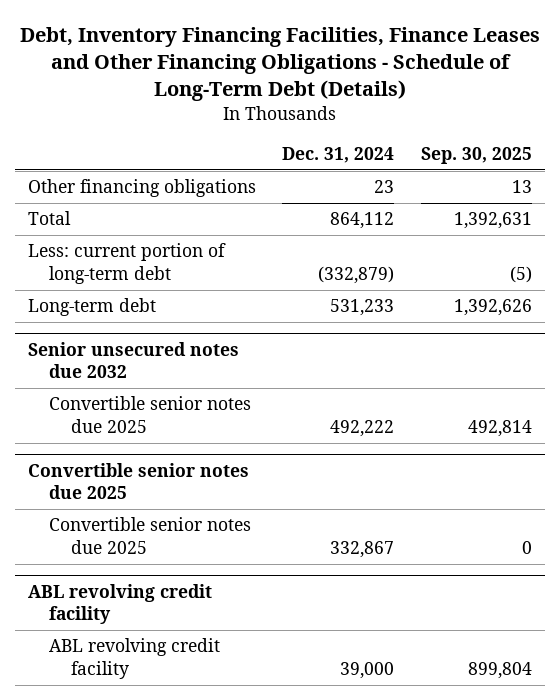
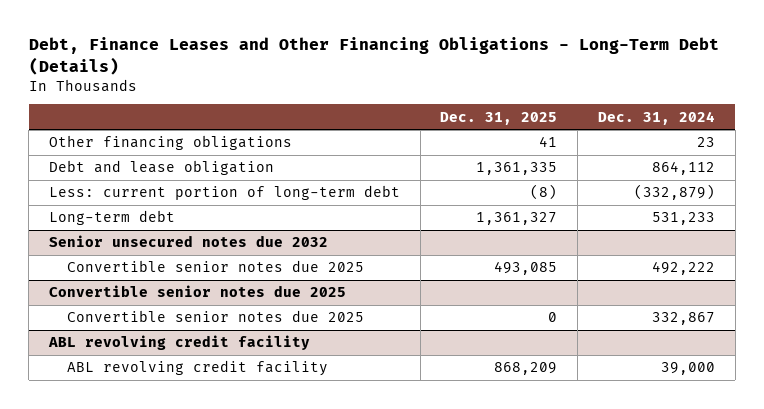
[19,26,540,102] Debt, Inventory Financing Facilities, Finance Leases and Other Financing Obligations - Schedule of Long-Term Debt (Details) -> [28,37,719,75] Debt, Finance Leases and Other Financing Obligations - Long-Term Debt (Details)
[421,147,533,165] Sep. 30, 2025 -> none
none -> [440,111,558,125] Dec. 31, 2025
[27,211,71,226] Total -> [48,160,274,176] Debt and lease obligation

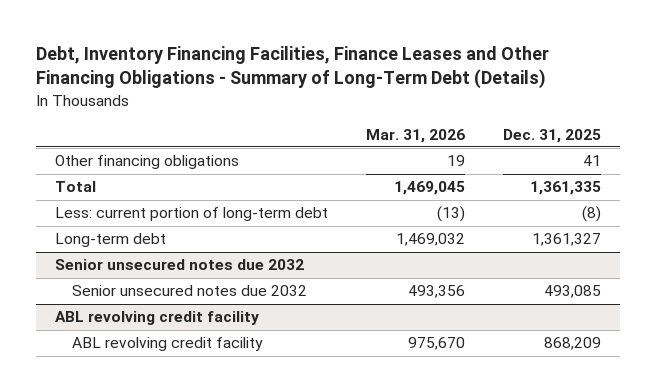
[28,37,719,75] Debt, Finance Leases and Other Financing Obligations - Long-Term Debt (Details) -> [36,46,550,90] Debt, Inventory Financing Facilities, Finance Leases and Other Financing Obligations - Summary of Long-Term Debt (Details)
[597,110,715,125] Dec. 31, 2024 -> none
none -> [365,128,465,143] Mar. 31, 2026
[48,160,274,176] Debt and lease obligation -> [55,181,97,193] Total
[48,285,346,298] Convertible senior notes due 2025 -> none
[66,310,364,323] Convertible senior notes due 2025 -> none
[66,260,364,273] Convertible senior notes due 2025 -> [72,285,308,297] Senior unsecured notes due 2032

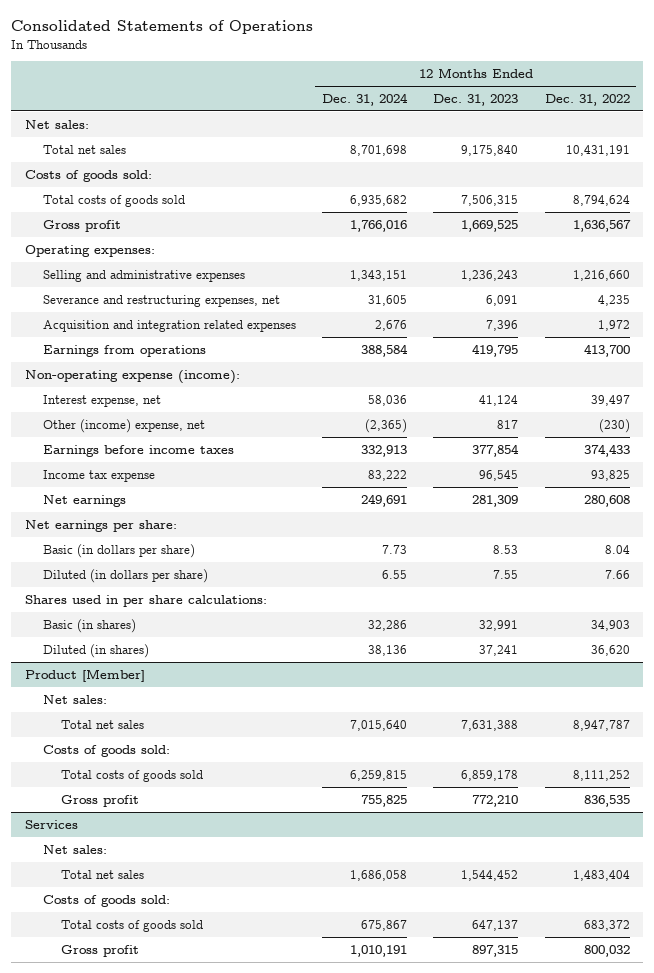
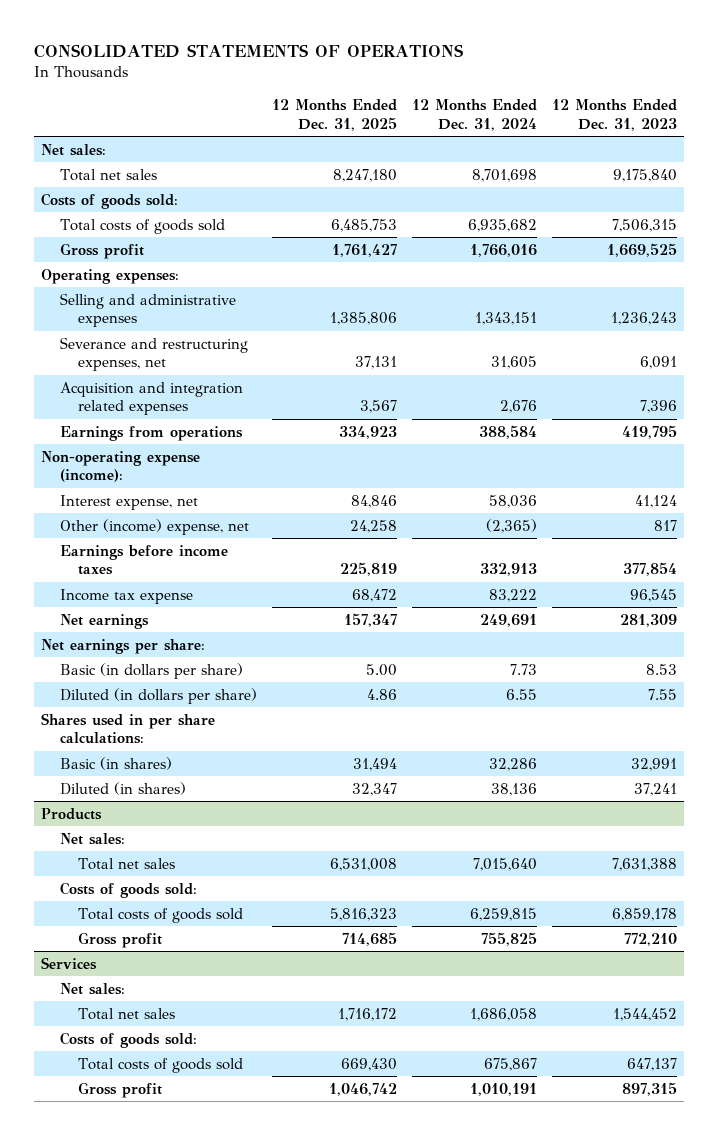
[11,20,314,35] Consolidated Statements of Operations -> [33,44,463,59] CONSOLIDATED STATEMENTS OF OPERATIONS
[544,93,630,106] Dec. 31, 2022 -> none
none -> [271,98,397,131] 12 Months Ended Dec. 31, 2025
[24,668,145,682] Product [Member] -> [41,807,103,820] Products

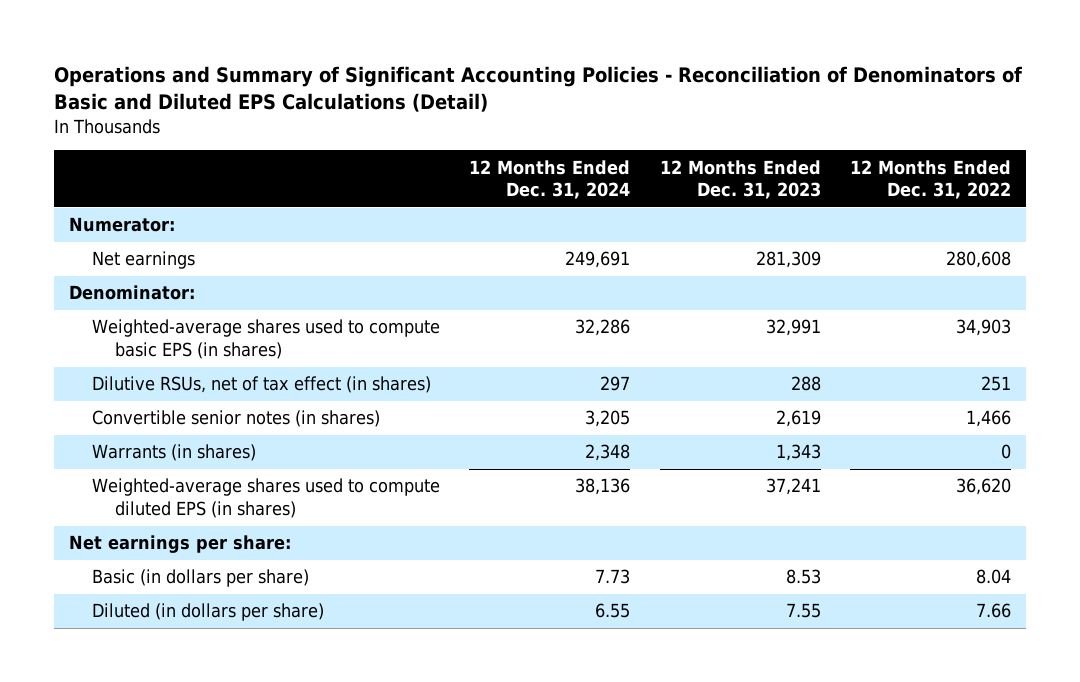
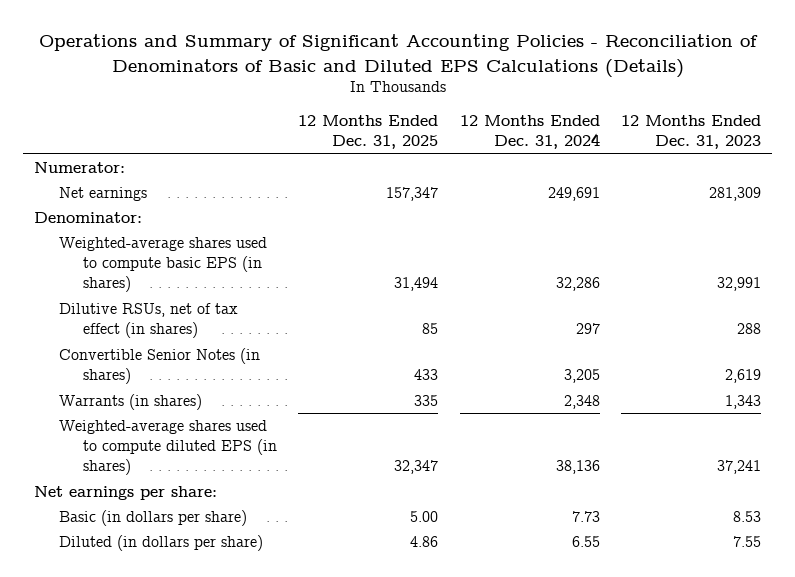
[54,65,1023,113] Operations and Summary of Significant Accounting Policies - Reconciliation of Denominators of Basic and Diluted EPS Calculations (Detail) -> [38,34,758,78] Operations and Summary of Significant Accounting Policies - Reconciliation of Denominators of Basic and Diluted EPS Calculations (Details)
[850,159,1012,200] 12 Months Ended Dec. 31, 2022 -> none
none -> [298,115,439,150] 12 Months Ended Dec. 31, 2025
[92,410,381,428] Convertible senior notes (in shares) -> [58,348,260,385] Convertible Senior Notes (in shares)

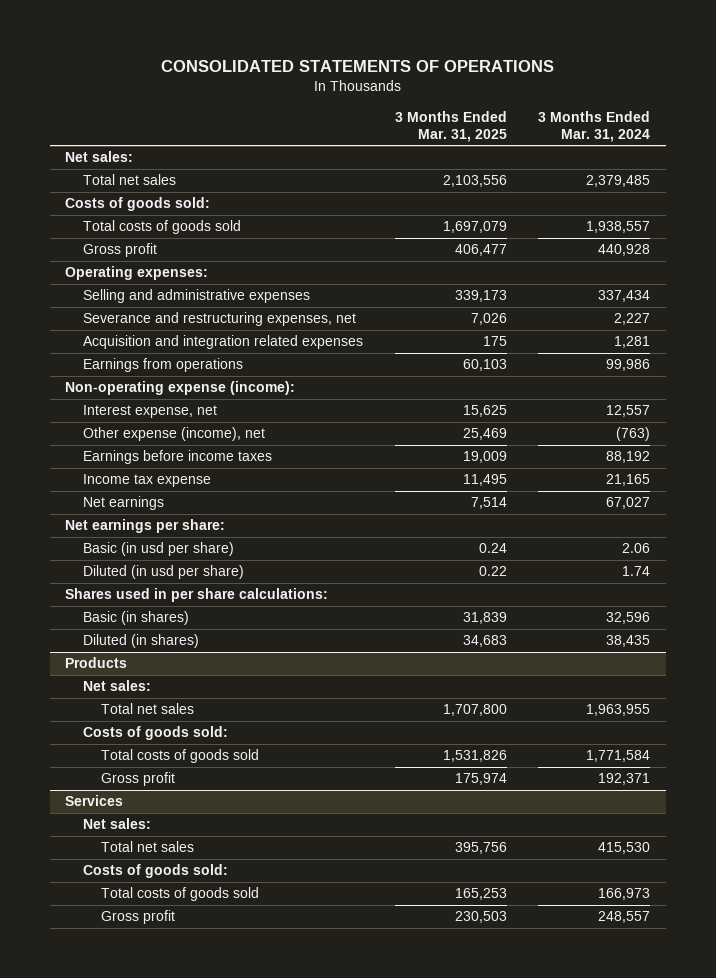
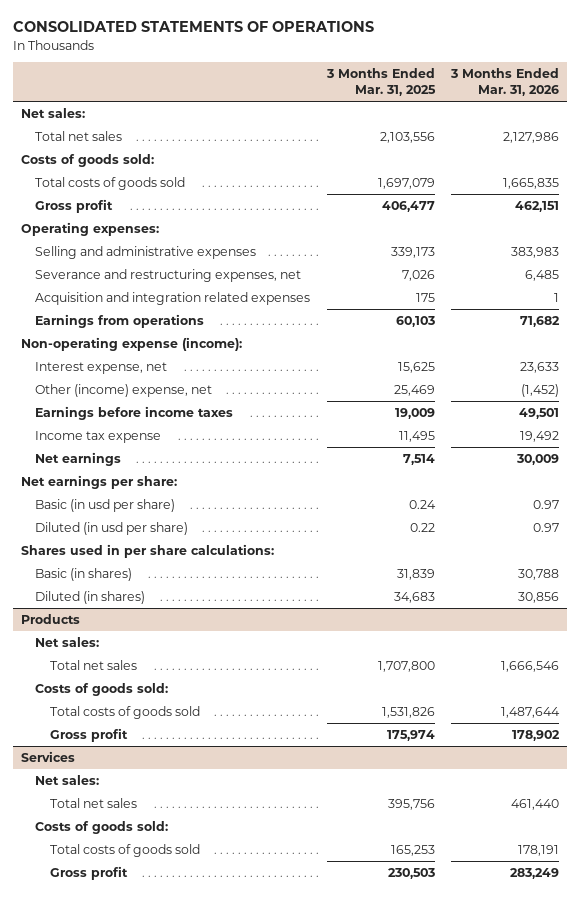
[538,110,651,142] 3 Months Ended Mar. 31, 2024 -> none
none -> [450,68,560,97] 3 Months Ended Mar. 31, 2026
[83,427,266,442] Other expense (income), net -> [35,383,213,397] Other (income) expense, net

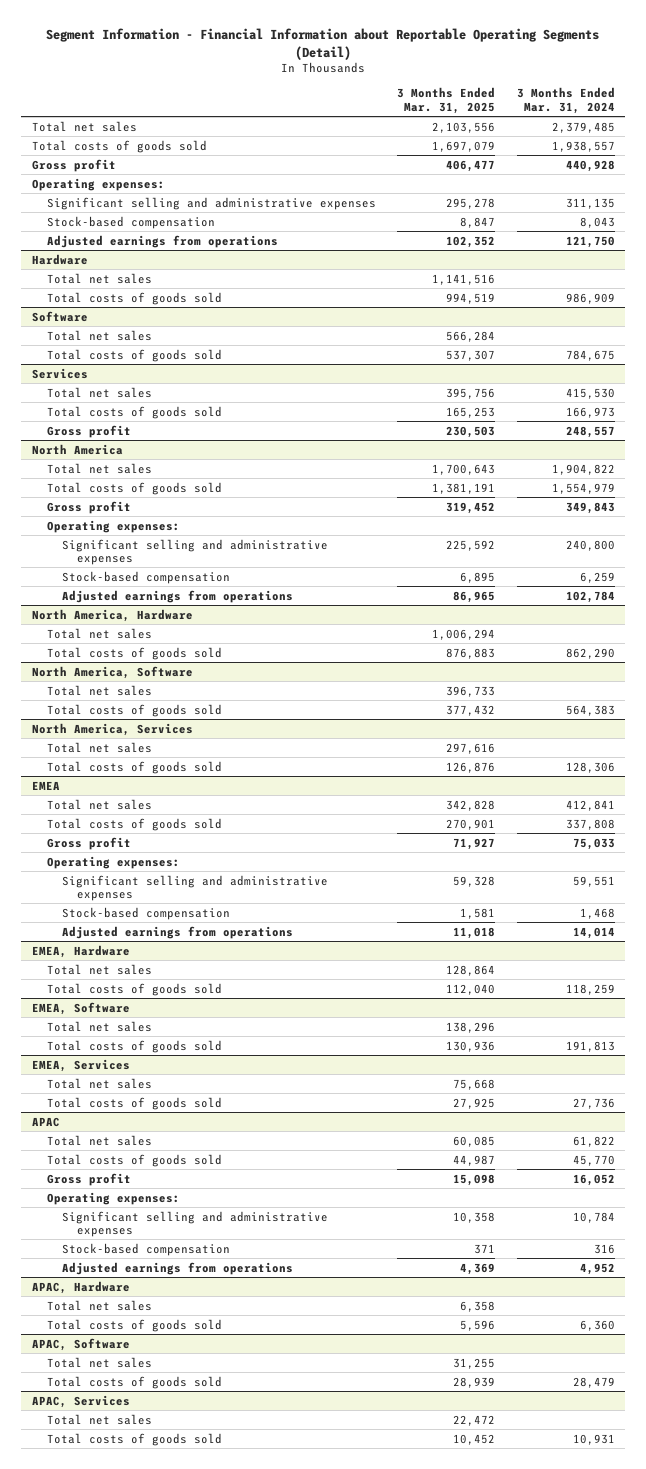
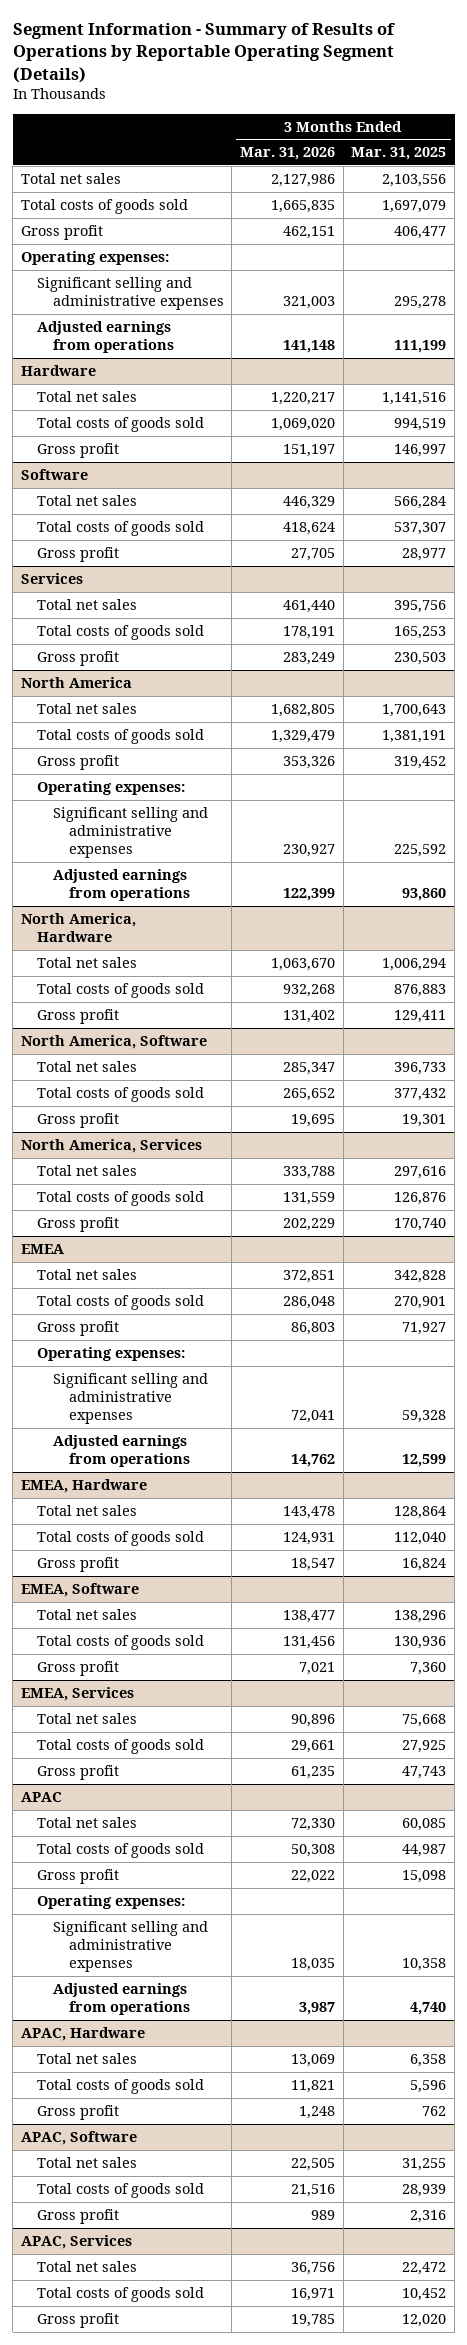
[46,27,600,60] Segment Information - Financial Information about Reportable Operating Segments (Detail) -> [12,23,395,83] Segment Information - Summary of Results of Operations by Reportable Operating Segment (Details)
[516,87,615,114] 3 Months Ended Mar. 31, 2024 -> none
none -> [240,147,336,161] Mar. 31, 2026
[46,215,215,229] Stock-based compensation -> none
[446,235,496,248] 102,352 -> [394,340,447,354] 111,199
none -> [36,442,119,458] Gross profit
none -> [36,546,119,562] Gross profit
[61,570,230,584] Stock-based compensation -> none
[453,590,496,603] 86,965 -> [402,888,447,902] 93,860
none -> [36,1008,119,1024] Gross profit
none -> [36,1112,119,1128] Gross profit
none -> [36,1216,119,1232] Gross profit
[61,906,230,920] Stock-based compensation -> none
[453,926,496,939] 11,018 -> [402,1454,447,1468] 12,599
none -> [36,1556,119,1572] Gross profit
none -> [36,1660,119,1676] Gross profit
none -> [36,1764,119,1780] Gross profit
[61,1242,230,1256] Stock-based compensation -> none
[460,1262,496,1275] 4,369 -> [410,2002,447,2016] 4,740
none -> [36,2104,119,2120] Gross profit
none -> [36,2208,119,2224] Gross profit
none -> [36,2312,119,2328] Gross profit

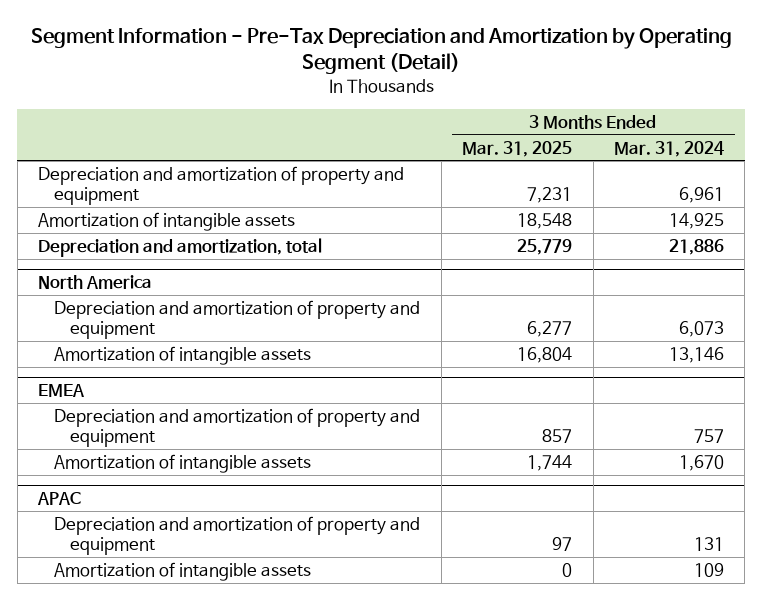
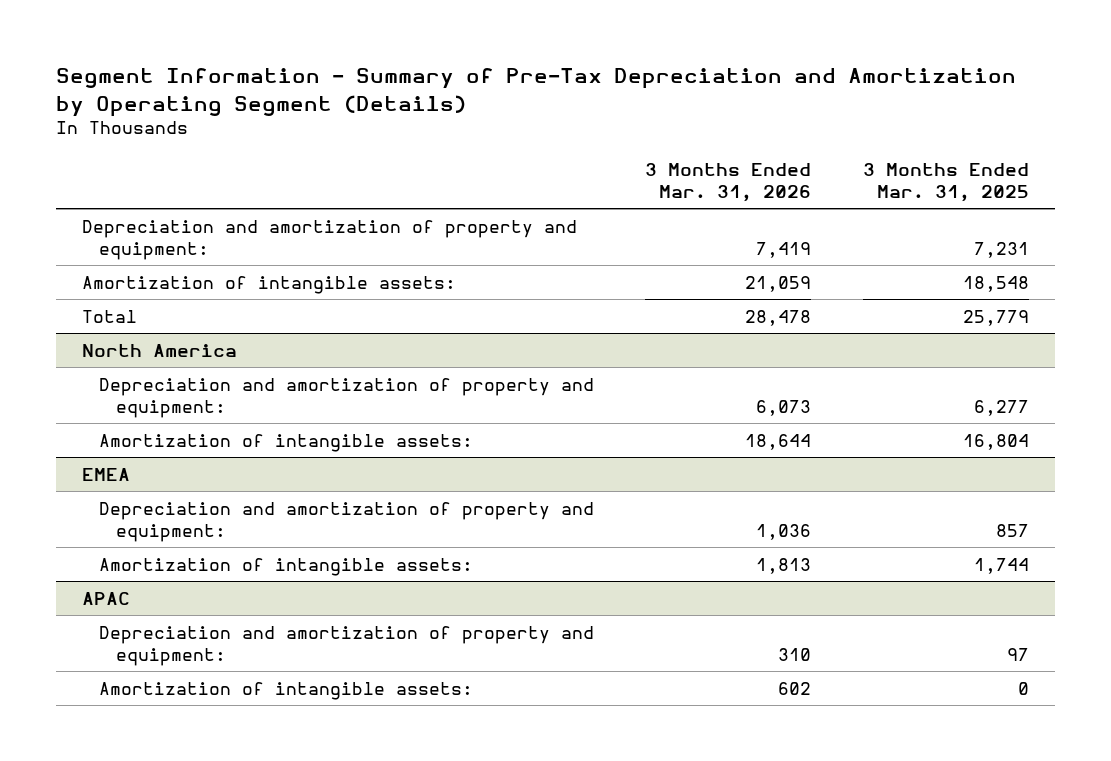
[31,28,733,75] Segment Information - Pre-Tax Depreciation and Amortization by Operating Segment (Detail) -> [55,68,1016,117] Segment Information - Summary of Pre-Tax Depreciation and Amortization by Operating Segment (Details)
[614,140,725,157] Mar. 31, 2024 -> none
none -> [645,162,812,202] 3 Months Ended Mar. 31, 2026
[38,165,405,206] Depreciation and amortization of property and equipment -> [81,219,577,260] Depreciation and amortization of property and equipment:
[38,211,296,231] Amortization of intangible assets -> [81,275,456,294] Amortization of intangible assets:
[38,237,323,257] Depreciation and amortization, total -> [81,309,137,323] Total
[54,299,421,340] Depreciation and amortization of property and equipment -> [98,377,594,418] Depreciation and amortization of property and equipment:
[54,345,312,365] Amortization of intangible assets -> [98,433,473,452] Amortization of intangible assets:
[54,407,421,448] Depreciation and amortization of property and equipment -> [98,501,594,542] Depreciation and amortization of property and equipment:
[54,453,312,473] Amortization of intangible assets -> [98,557,473,576] Amortization of intangible assets:
[54,515,421,556] Depreciation and amortization of property and equipment -> [98,625,594,666] Depreciation and amortization of property and equipment:
[54,561,312,581] Amortization of intangible assets -> [98,681,473,700] Amortization of intangible assets:

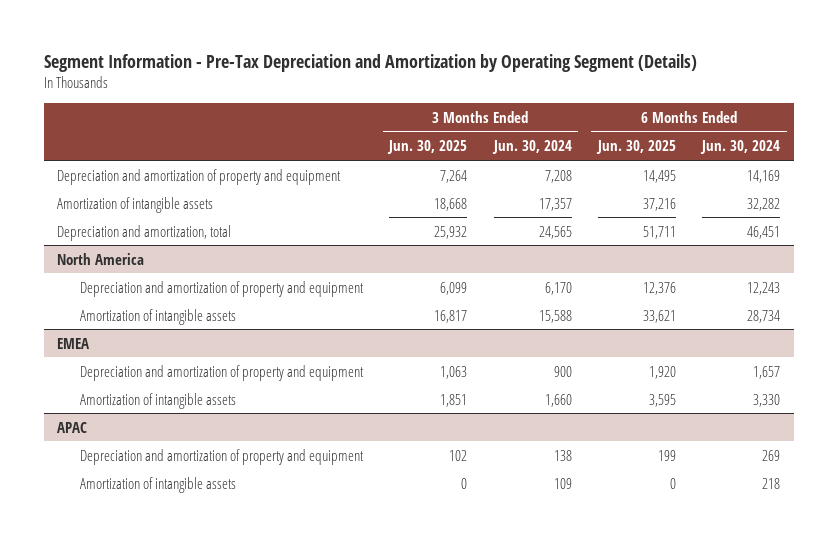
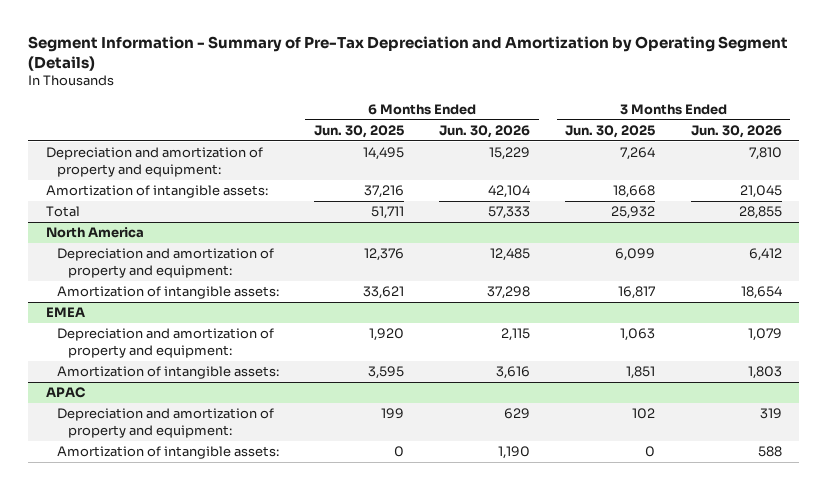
[43,53,697,72] Segment Information - Pre-Tax Depreciation and Amortization by Operating Segment (Details) -> [28,36,789,72] Segment Information - Summary of Pre-Tax Depreciation and Amortization by Operating Segment (Details)
[491,140,572,155] Jun. 30, 2024 -> none
[700,140,781,155] Jun. 30, 2024 -> none
none -> [439,124,531,138] Jun. 30, 2026
none -> [690,124,782,138] Jun. 30, 2026
[57,168,342,185] Depreciation and amortization of property and equipment -> [45,147,263,177] Depreciation and amortization of property and equipment:
[57,196,214,213] Amortization of intangible assets -> [45,185,268,199] Amortization of intangible assets:
[57,224,232,241] Depreciation and amortization, total -> [45,206,80,218] Total
[79,280,364,297] Depreciation and amortization of property and equipment -> [56,248,274,278] Depreciation and amortization of property and equipment:
[79,308,236,325] Amortization of intangible assets -> [56,286,279,300] Amortization of intangible assets:
[79,364,364,381] Depreciation and amortization of property and equipment -> [56,328,274,358] Depreciation and amortization of property and equipment:
[79,392,236,409] Amortization of intangible assets -> [56,366,279,380] Amortization of intangible assets:
[79,448,364,465] Depreciation and amortization of property and equipment -> [56,408,274,438] Depreciation and amortization of property and equipment:
[79,476,236,493] Amortization of intangible assets -> [56,446,279,460] Amortization of intangible assets:

